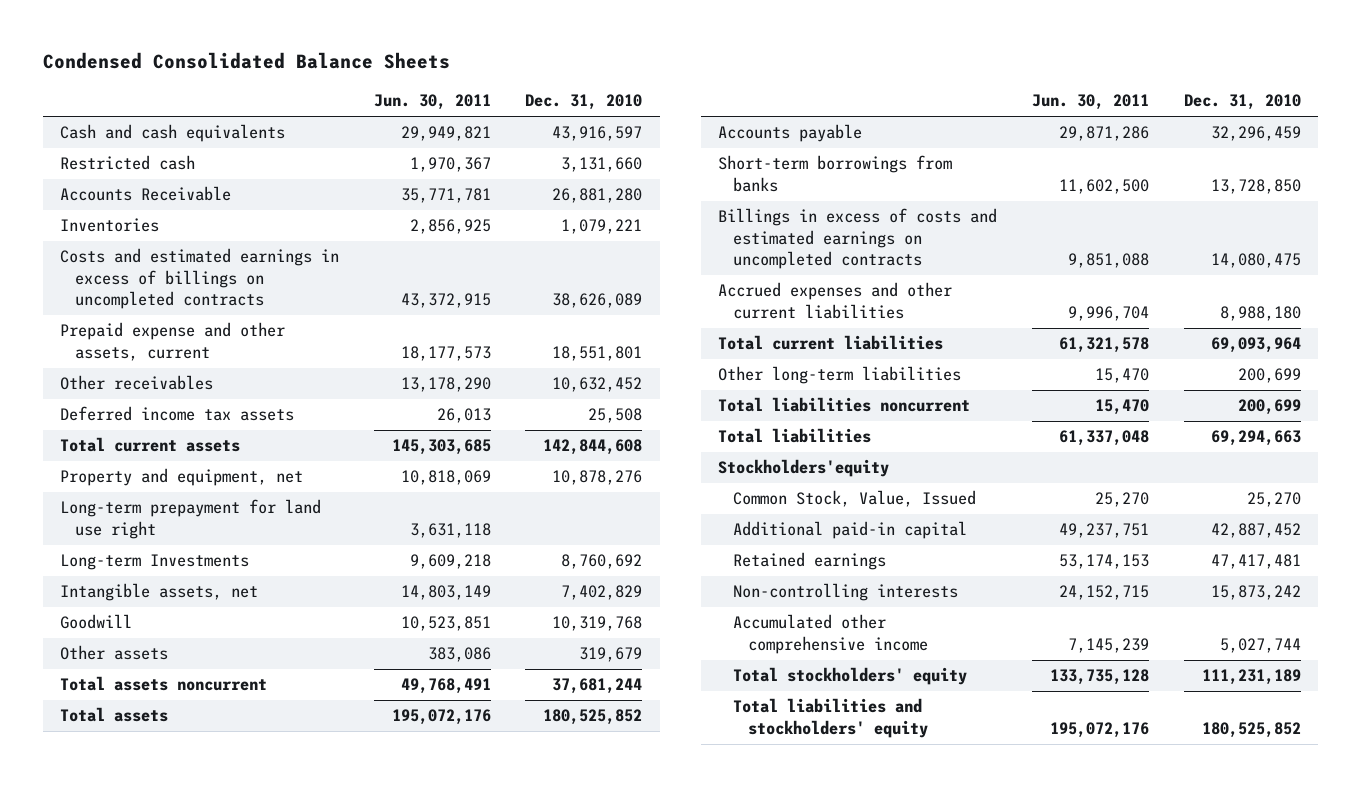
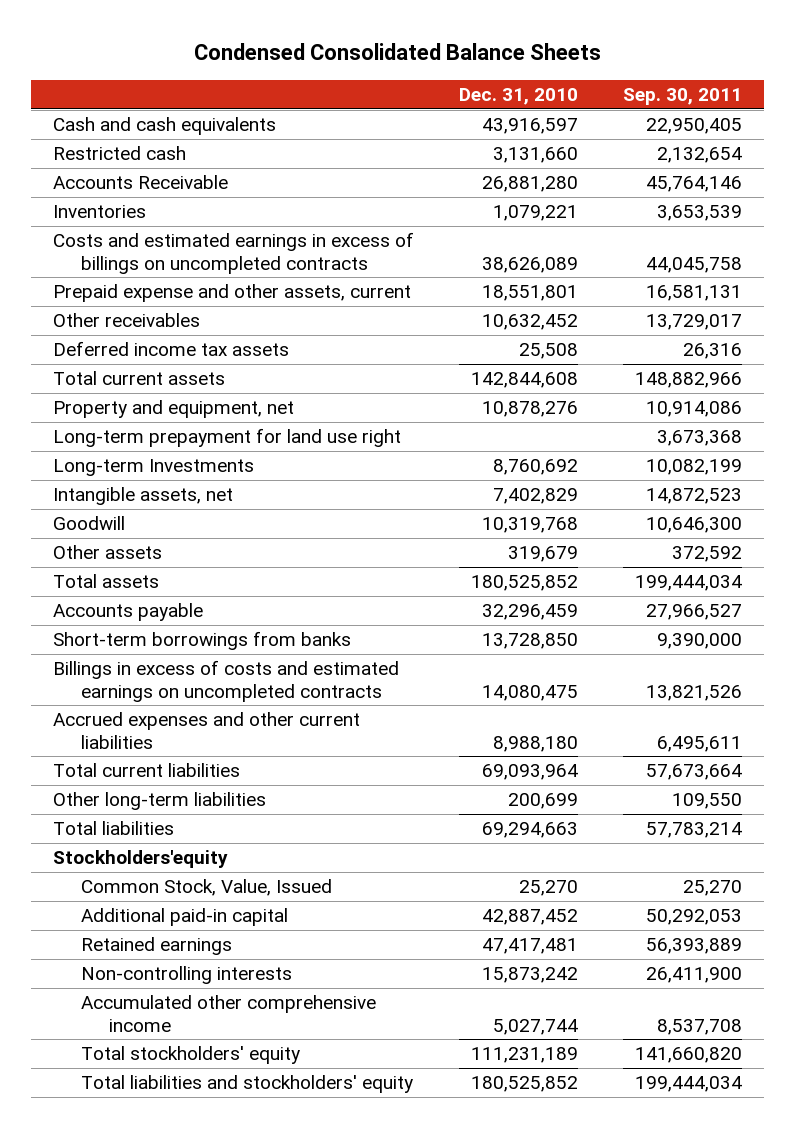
[373,94,491,111] Jun. 30, 2011 -> none
none -> [622,87,742,105] Sep. 30, 2011
[60,676,268,692] Total assets noncurrent -> none
[718,397,971,413] Total liabilities noncurrent -> none

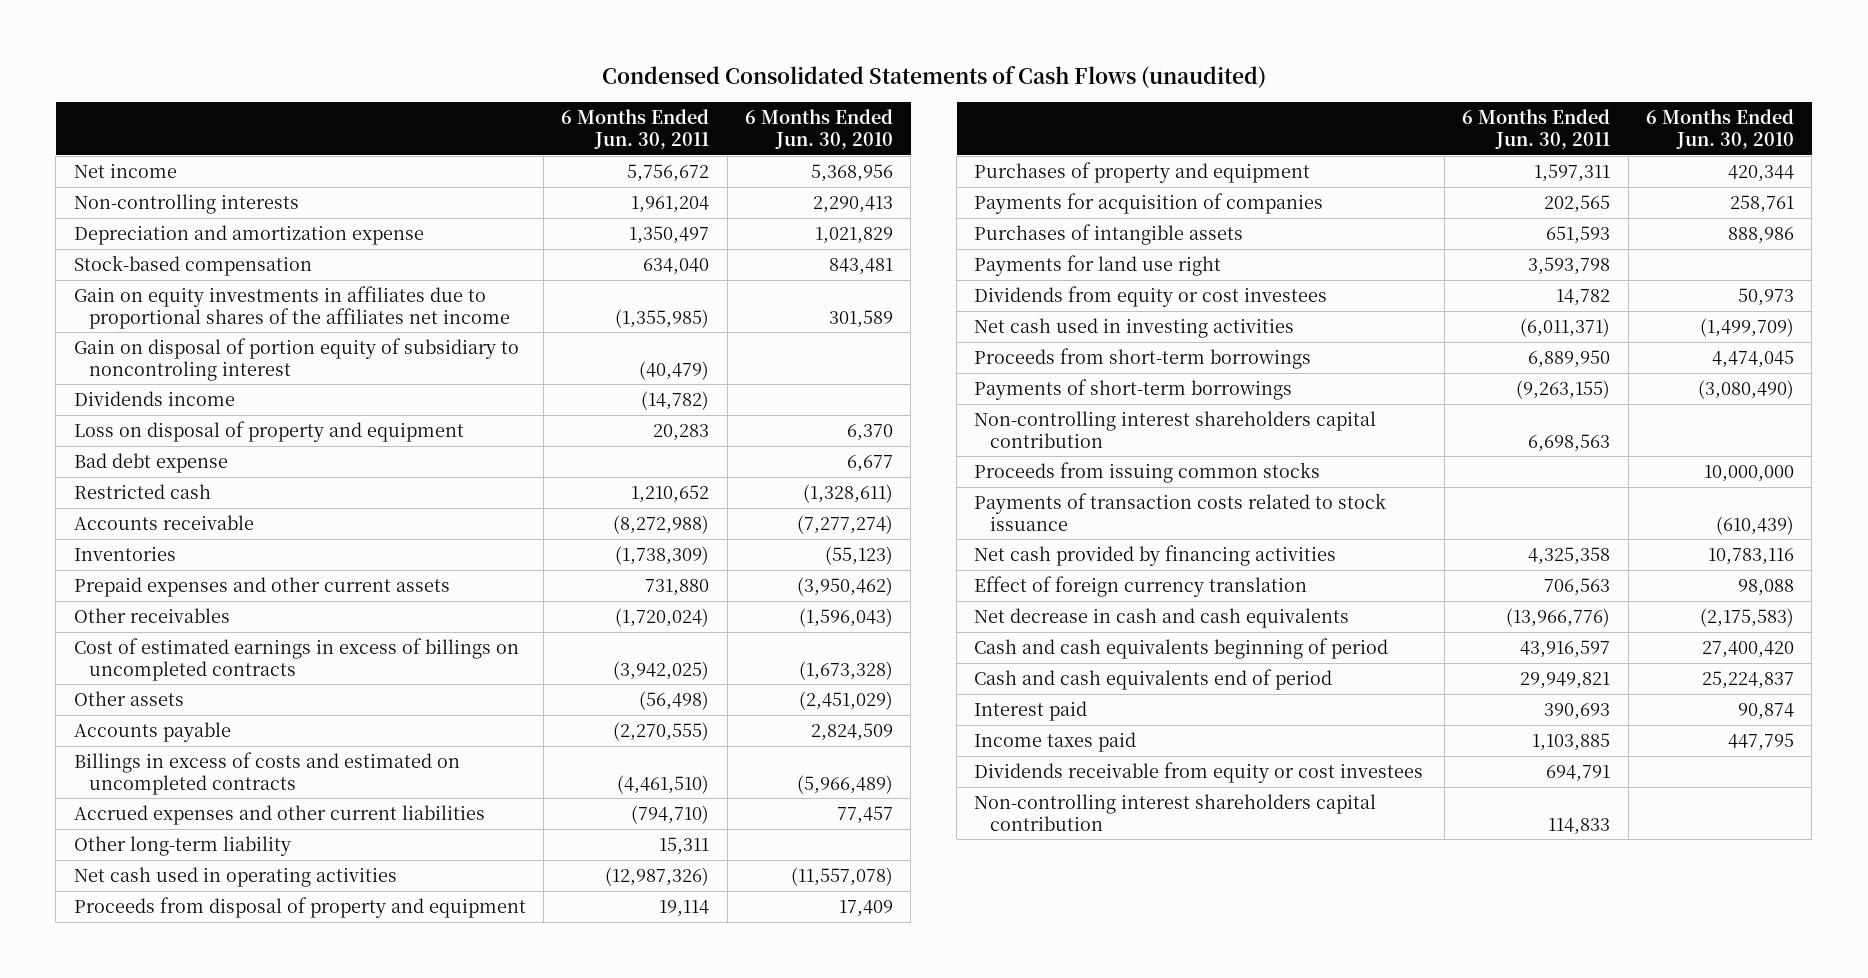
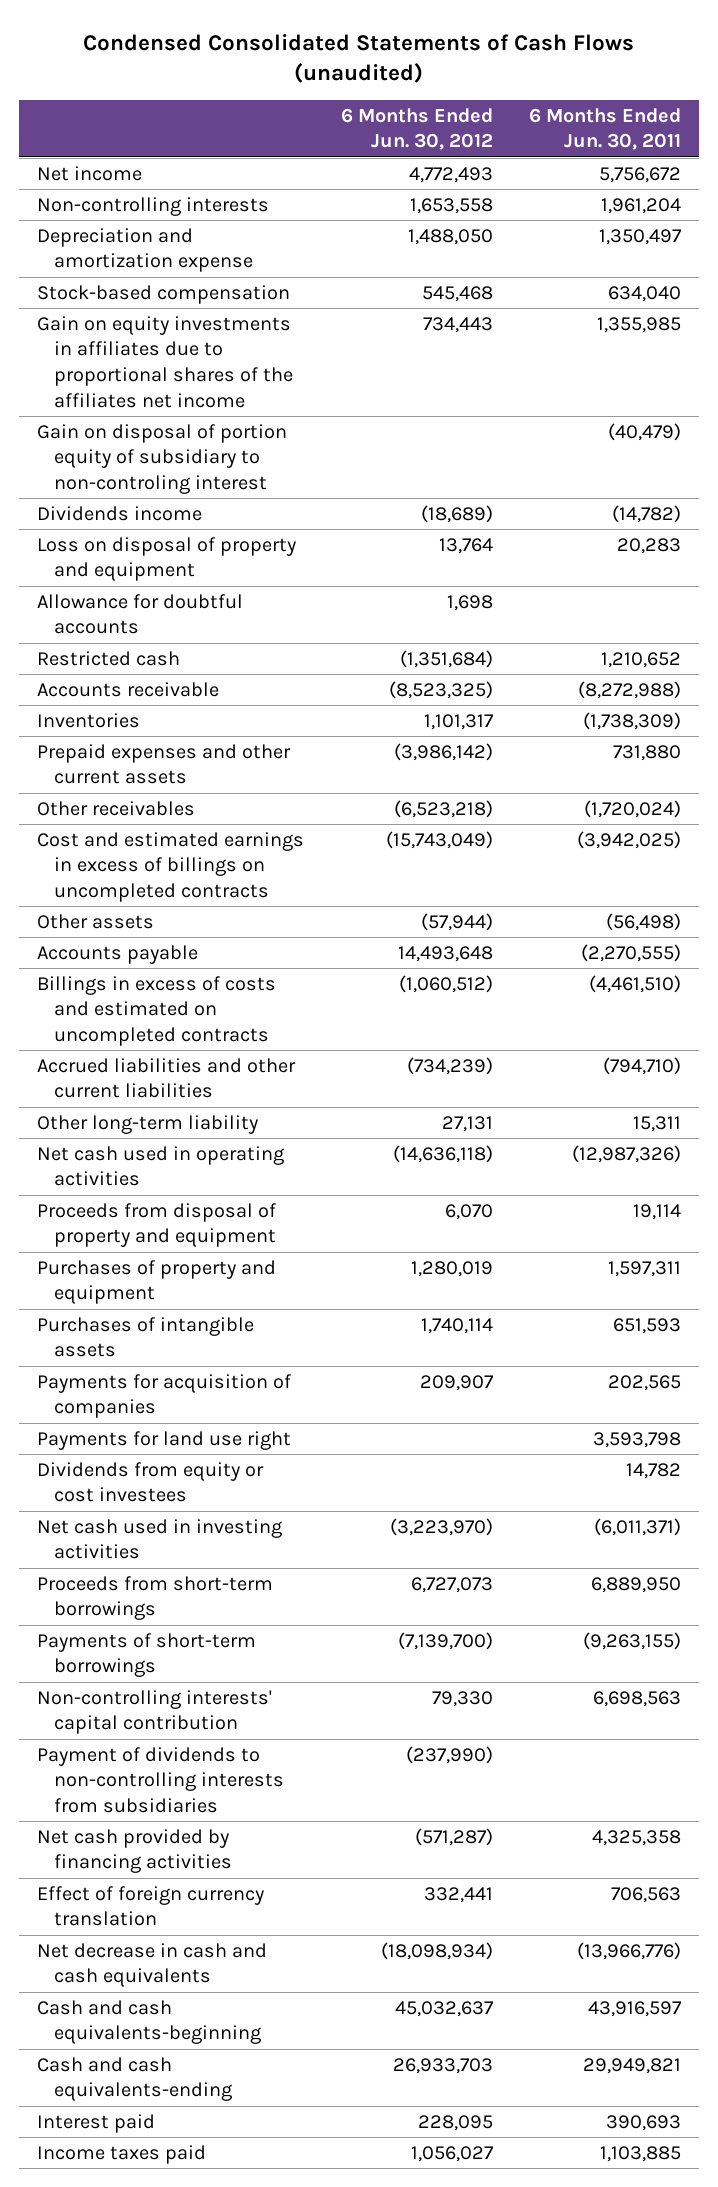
[745,109,894,150] 6 Months Ended Jun. 30, 2010 -> none
none -> [340,107,493,151] 6 Months Ended Jun. 30, 2012
[615,308,710,328] (1,355,985) -> [597,316,682,333] 1,355,985
[73,337,519,381] Gain on disposal of portion equity of subsidiary to noncontroling interest -> [37,423,288,495] Gain on disposal of portion equity of subsidiary to non-controling interest
[73,452,228,473] Bad debt expense -> none
none -> [37,593,244,635] Allowance for doubtful accounts
[73,637,519,681] Cost of estimated earnings in excess of billings on uncompleted contracts -> [37,831,305,903] Cost and estimated earnings in excess of billings on uncompleted contracts
[73,804,485,825] Accrued expenses and other current liabilities -> [37,1057,297,1099] Accrued liabilities and other current liabilities
[974,192,1324,214] Payments for acquisition of companies -> [37,1373,292,1419] Payments for acquisition of companies
[974,461,1321,483] Proceeds from issuing common stocks -> none
[974,492,1387,531] Payments of transaction costs related to stock issuance -> none
[974,410,1377,448] Non-controlling interest shareholders capital contribution -> [37,1689,273,1735] Non-controlling interests' capital contribution
none -> [37,1746,284,1814] Payment of dividends to non-controlling interests from subsidiaries
[974,637,1389,659] Cash and cash equivalents beginning of period -> [37,1999,261,2045] Cash and cash equivalents-beginning
[974,668,1333,690] Cash and cash equivalents end of period -> [37,2056,232,2102] Cash and cash equivalents-ending
[974,761,1424,783] Dividends receivable from equity or cost investees -> none
[974,793,1377,831] Non-controlling interest shareholders capital contribution -> none

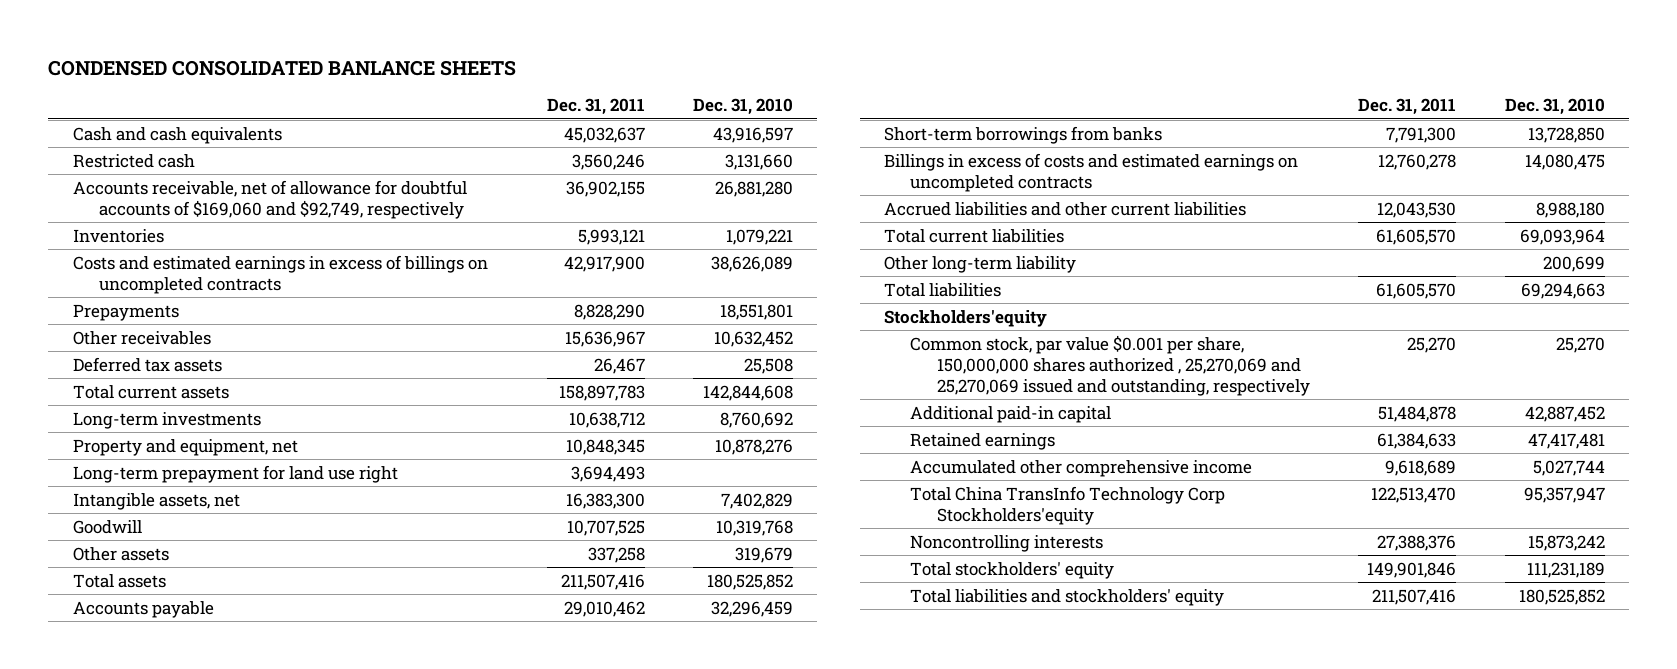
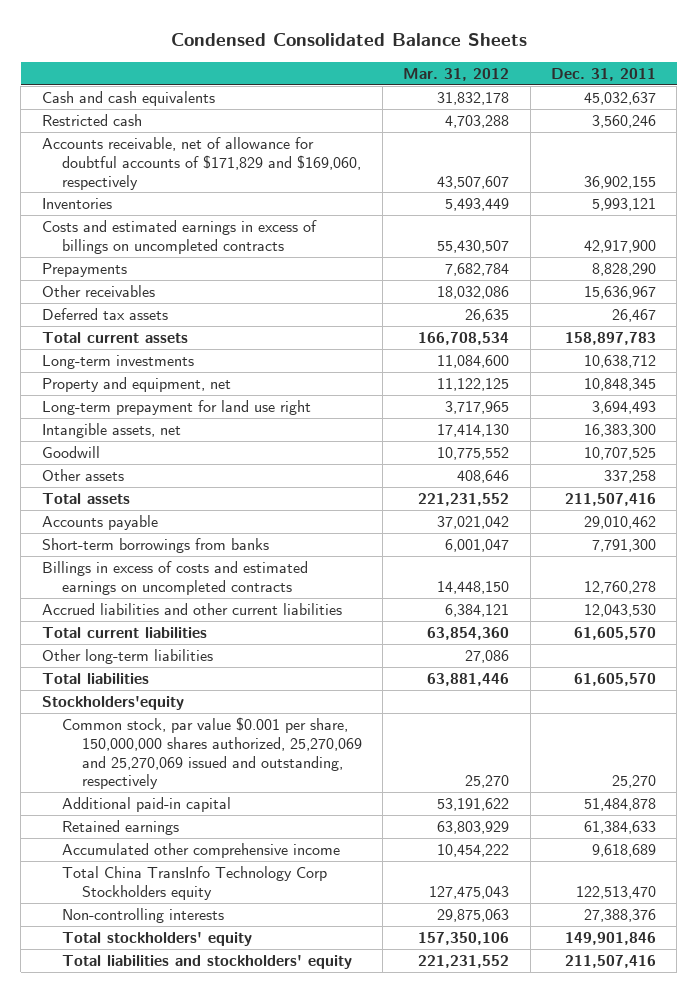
[48,59,517,76] CONDENSED CONSOLIDATED BANLANCE SHEETS -> [170,32,527,46] Condensed Consolidated Balance Sheets
[693,98,794,116] Dec. 31, 2010 -> none
none -> [403,68,510,82] Mar. 31, 2012
[72,179,467,219] Accounts receivable, net of allowance for doubtful accounts of $169,060 and $92,749, respectively -> [41,137,361,190] Accounts receivable, net of allowance for doubtful accounts of $171,829 and $169,060, respectively
[884,255,1077,273] Other long-term liability -> [41,649,213,665] Other long-term liabilities
[910,334,1310,396] Common stock, par value $0.001 per share, 150,000,000 shares authorized , 25,270,069 and 25,270,069 issued and outstanding, respectively -> [61,717,362,790] Common stock, par value $0.001 per share, 150,000,000 shares authorized, 25,270,069 and 25,270,069 issued and outstanding, respectively
[910,485,1226,525] Total China TransInfo Technology Corp Stockholders'equity -> [61,866,327,900] Total China TransInfo Technology Corp Stockholders equity
[910,534,1104,552] Noncontrolling interests -> [61,908,224,924] Non-controlling interests

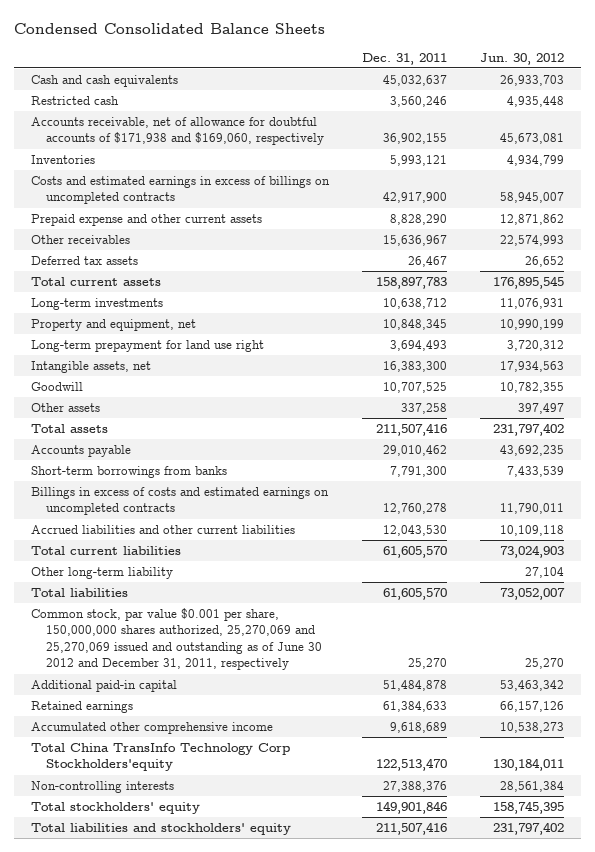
[403,68,510,82] Mar. 31, 2012 -> none
none -> [480,52,565,65] Jun. 30, 2012
[41,137,361,190] Accounts receivable, net of allowance for doubtful accounts of $171,829 and $169,060, respectively -> [30,116,324,146] Accounts receivable, net of allowance for doubtful accounts of $171,938 and $169,060, respectively
[41,263,127,278] Prepayments -> [30,213,262,226] Prepaid expense and other current assets
[41,649,213,665] Other long-term liabilities -> [30,566,173,579] Other long-term liability
[41,696,184,711] Stockholders'equity -> none
[61,717,362,790] Common stock, par value $0.001 per share, 150,000,000 shares authorized, 25,270,069 and 25,270,069 issued and outstanding, respectively -> [30,607,322,671] Common stock, par value $0.001 per share, 150,000,000 shares authorized, 25,270,069 and 25,270,069 issued and outstanding as of June 30 2012 and December 31, 2011, respectively
[61,866,327,900] Total China TransInfo Technology Corp Stockholders equity -> [30,742,290,772] Total China TransInfo Technology Corp Stockholders'equity

